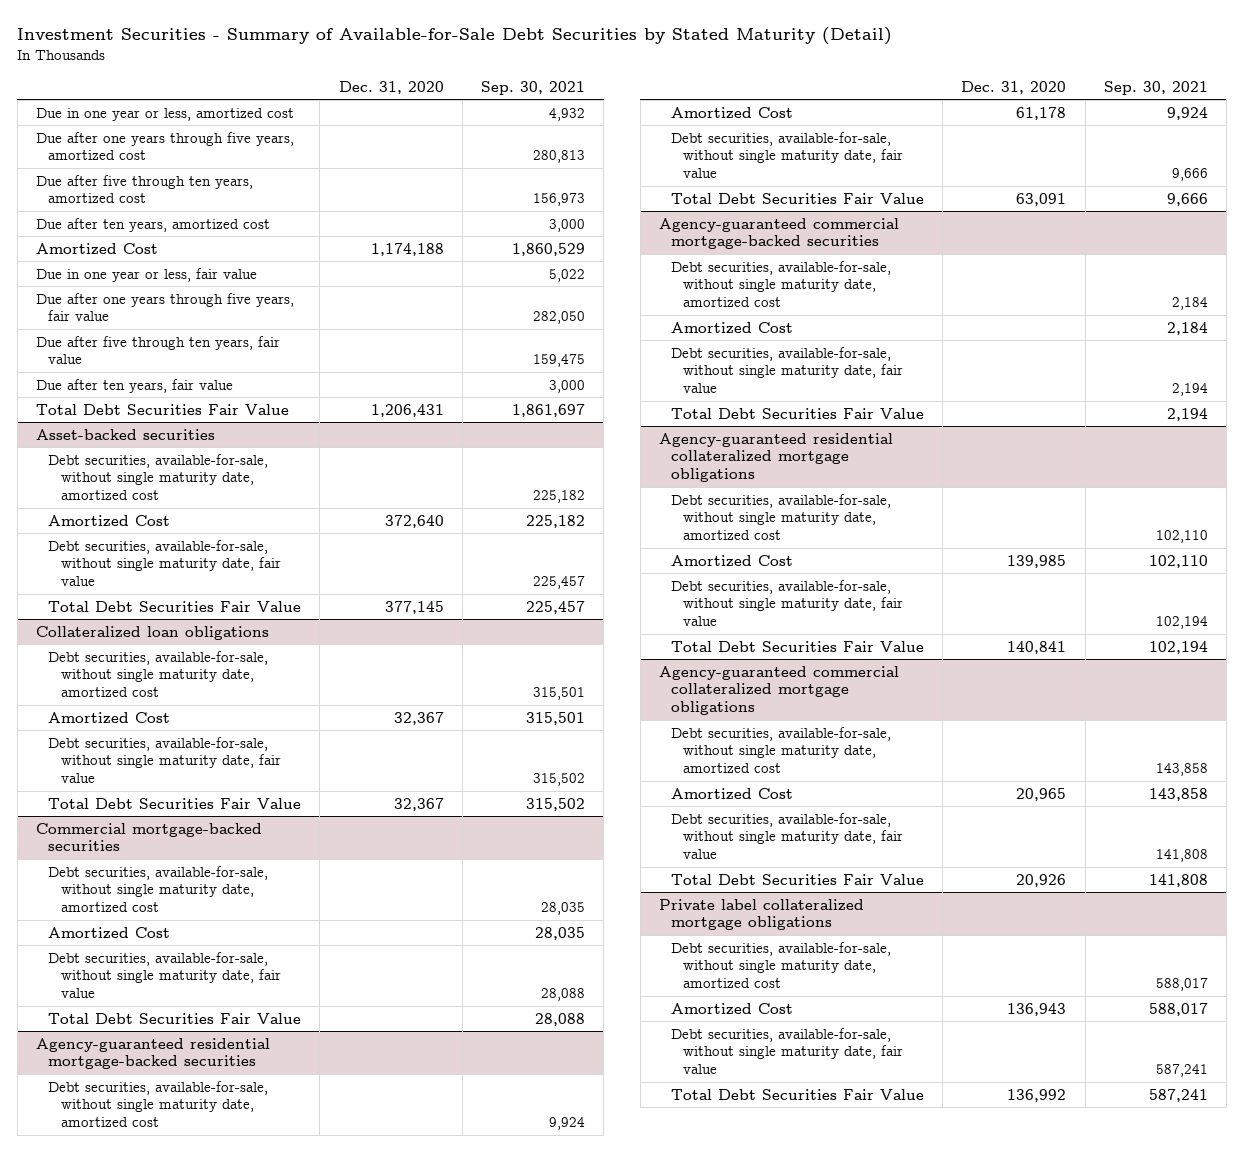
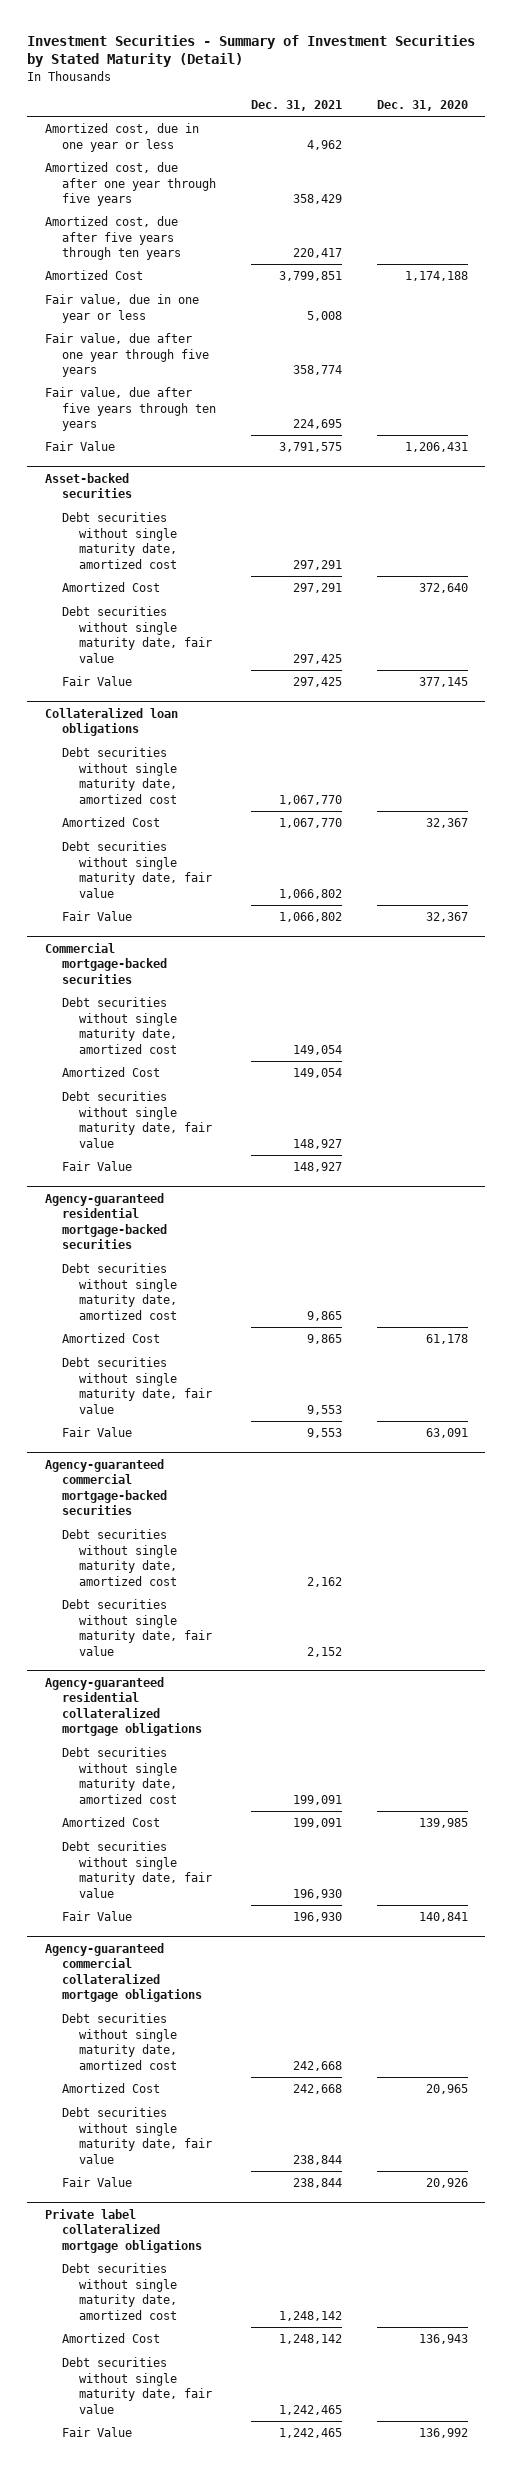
[17,26,893,45] Investment Securities - Summary of Available-for-Sale Debt Securities by Stated Maturity (Detail) -> [27,34,476,68] Investment Securities - Summary of Investment Securities by Stated Maturity (Detail)
[481,80,586,95] Sep. 30, 2021 -> none
none -> [250,99,342,111] Dec. 31, 2021
[35,217,270,232] Due after ten years, amortized cost -> none
[35,107,294,121] Due in one year or less, amortized cost -> [44,123,199,152] Amortized cost, due in one year or less
[35,131,294,161] Due after one years through five years, amortized cost -> [44,162,216,207] Amortized cost, due after one year through five years
[35,174,253,204] Due after five through ten years, amortized cost -> [44,216,181,261] Amortized cost, due after five years through ten years
[35,378,233,393] Due after ten years, fair value -> none
[35,267,257,282] Due in one year or less, fair value -> [44,294,199,323] Fair value, due in one year or less
[35,292,294,322] Due after one years through five years, fair value -> [44,333,209,378] Fair value, due after one year through five years
[35,335,280,365] Due after five through ten years, fair value -> [44,387,216,432] Fair value, due after five years through ten years
[35,403,289,415] Total Debt Securities Fair Value -> [44,441,115,452] Fair Value
[48,453,269,501] Debt securities, available-for-sale, without single maturity date, amortized cost -> [61,512,177,569] Debt securities without single maturity date, amortized cost
[48,539,281,587] Debt securities, available-for-sale, without single maturity date, fair value -> [61,606,212,663] Debt securities without single maturity date, fair value
[48,600,302,612] Total Debt Securities Fair Value -> [61,676,132,687] Fair Value
[48,650,269,698] Debt securities, available-for-sale, without single maturity date, amortized cost -> [61,747,177,804] Debt securities without single maturity date, amortized cost
[48,736,281,784] Debt securities, available-for-sale, without single maturity date, fair value -> [61,841,212,898] Debt securities without single maturity date, fair value
[48,797,302,809] Total Debt Securities Fair Value -> [61,911,132,922] Fair Value
[48,865,269,913] Debt securities, available-for-sale, without single maturity date, amortized cost -> [61,997,177,1054] Debt securities without single maturity date, amortized cost
[48,951,281,999] Debt securities, available-for-sale, without single maturity date, fair value -> [61,1091,212,1148] Debt securities without single maturity date, fair value
[48,1012,302,1024] Total Debt Securities Fair Value -> [61,1161,132,1172] Fair Value
[48,1080,269,1128] Debt securities, available-for-sale, without single maturity date, amortized cost -> [61,1263,177,1320] Debt securities without single maturity date, amortized cost
[671,131,904,179] Debt securities, available-for-sale, without single maturity date, fair value -> [61,1357,212,1414] Debt securities without single maturity date, fair value
[671,192,925,204] Total Debt Securities Fair Value -> [61,1427,132,1438] Fair Value
[671,321,794,334] Amortized Cost -> none
[671,407,925,419] Total Debt Securities Fair Value -> none
[671,260,892,308] Debt securities, available-for-sale, without single maturity date, amortized cost -> [61,1529,177,1586] Debt securities without single maturity date, amortized cost
[671,346,904,394] Debt securities, available-for-sale, without single maturity date, fair value -> [61,1599,212,1656] Debt securities without single maturity date, fair value
[671,493,892,541] Debt securities, available-for-sale, without single maturity date, amortized cost -> [61,1747,177,1804] Debt securities without single maturity date, amortized cost
[671,579,904,627] Debt securities, available-for-sale, without single maturity date, fair value -> [61,1841,212,1898] Debt securities without single maturity date, fair value
[671,640,925,652] Total Debt Securities Fair Value -> [61,1911,132,1922] Fair Value
[671,726,892,774] Debt securities, available-for-sale, without single maturity date, amortized cost -> [61,2013,177,2070] Debt securities without single maturity date, amortized cost
[671,812,904,860] Debt securities, available-for-sale, without single maturity date, fair value -> [61,2107,212,2164] Debt securities without single maturity date, fair value
[671,873,925,885] Total Debt Securities Fair Value -> [61,2177,132,2188] Fair Value
[671,941,892,989] Debt securities, available-for-sale, without single maturity date, amortized cost -> [61,2263,177,2320] Debt securities without single maturity date, amortized cost
[671,1027,904,1075] Debt securities, available-for-sale, without single maturity date, fair value -> [61,2357,212,2414] Debt securities without single maturity date, fair value
[671,1088,925,1100] Total Debt Securities Fair Value -> [61,2427,132,2438] Fair Value

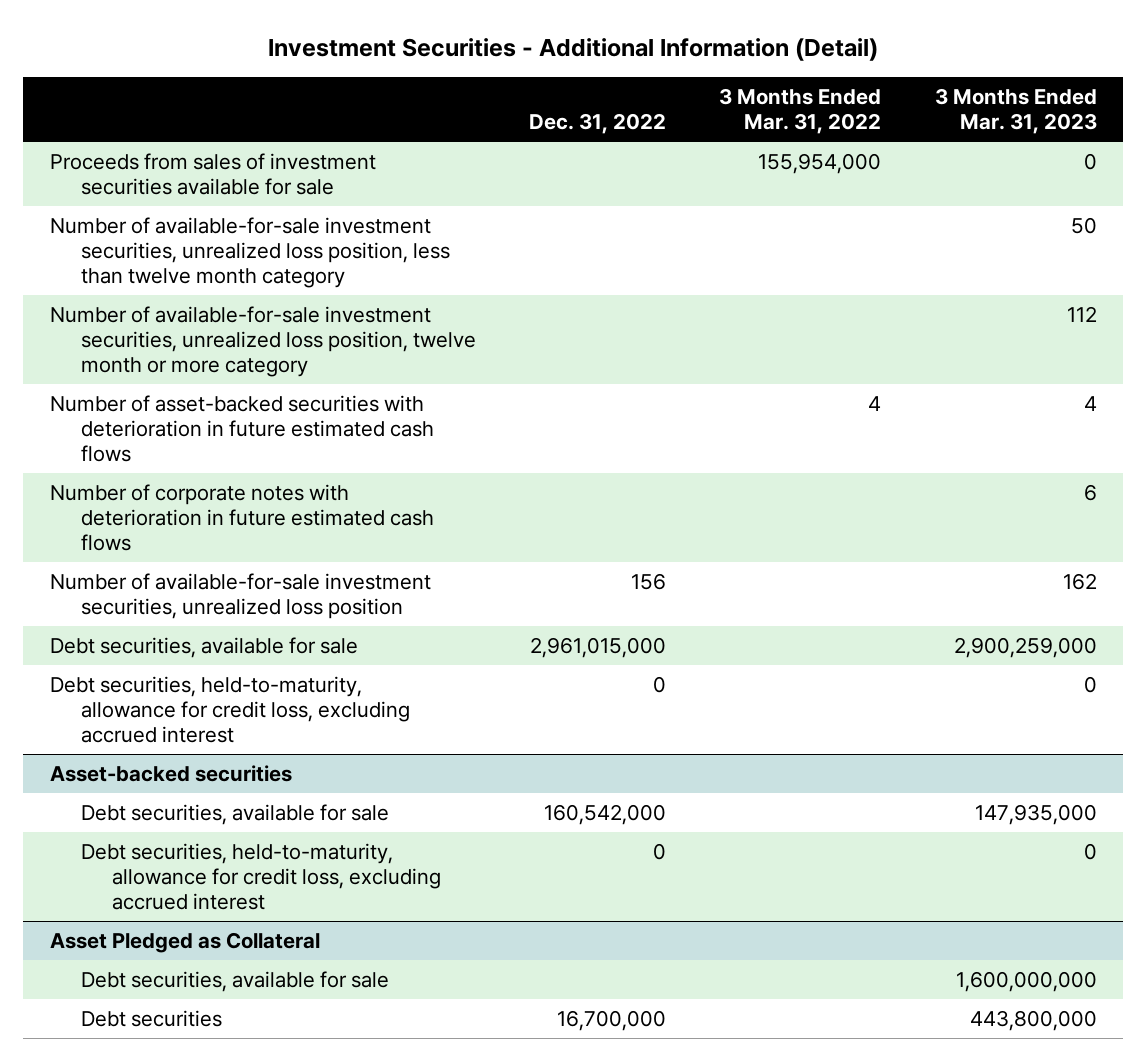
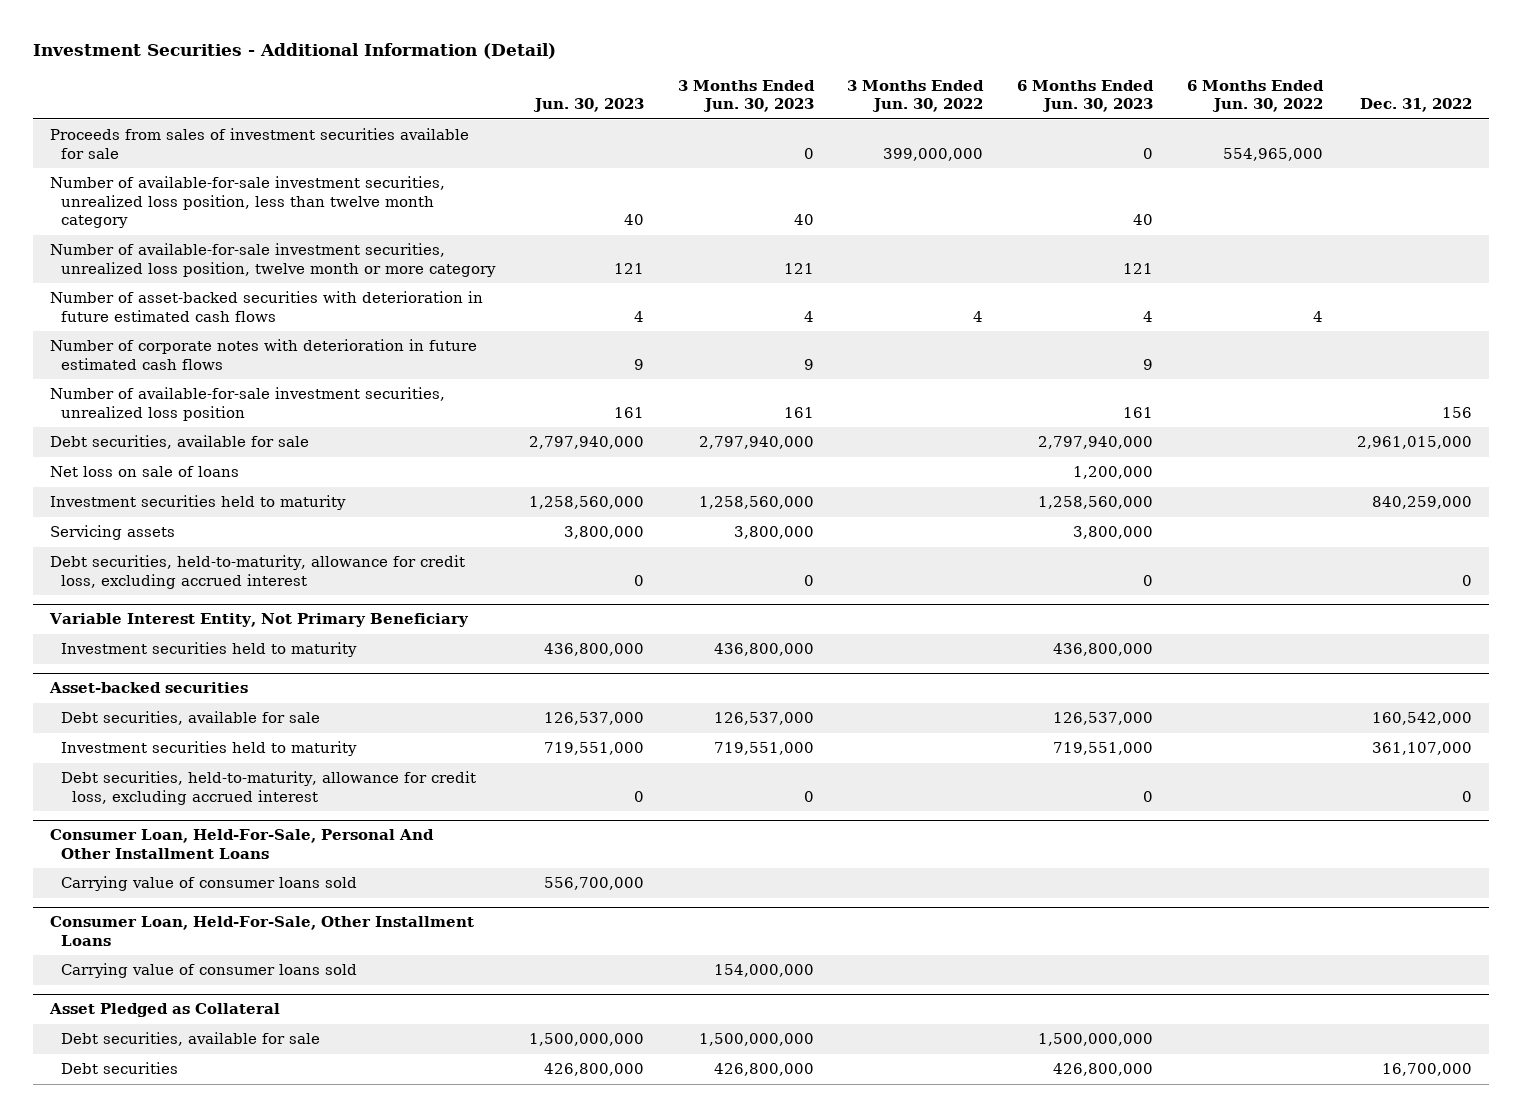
[719,87,882,135] 3 Months Ended Mar. 31, 2022 -> none
[934,87,1097,135] 3 Months Ended Mar. 31, 2023 -> none
none -> [532,98,644,113] Jun. 30, 2023
none -> [677,79,815,113] 3 Months Ended Jun. 30, 2023
none -> [847,79,985,113] 3 Months Ended Jun. 30, 2022
none -> [1017,79,1155,113] 6 Months Ended Jun. 30, 2023
none -> [1187,79,1325,113] 6 Months Ended Jun. 30, 2022
none -> [50,466,240,478] Net loss on sale of loans
none -> [50,495,347,511] Investment securities held to maturity
none -> [50,525,176,541] Servicing assets
none -> [49,613,470,628] Variable Interest Entity, Not Primary Beneficiary
none -> [61,642,358,658] Investment securities held to maturity
none -> [61,741,358,757] Investment securities held to maturity
none -> [50,829,435,859] Consumer Loan, Held-For-Sale, Personal And Other Installment Loans
none -> [61,876,358,892] Carrying value of consumer loans sold
none -> [50,916,475,946] Consumer Loan, Held-For-Sale, Other Installment Loans
none -> [61,963,358,979] Carrying value of consumer loans sold

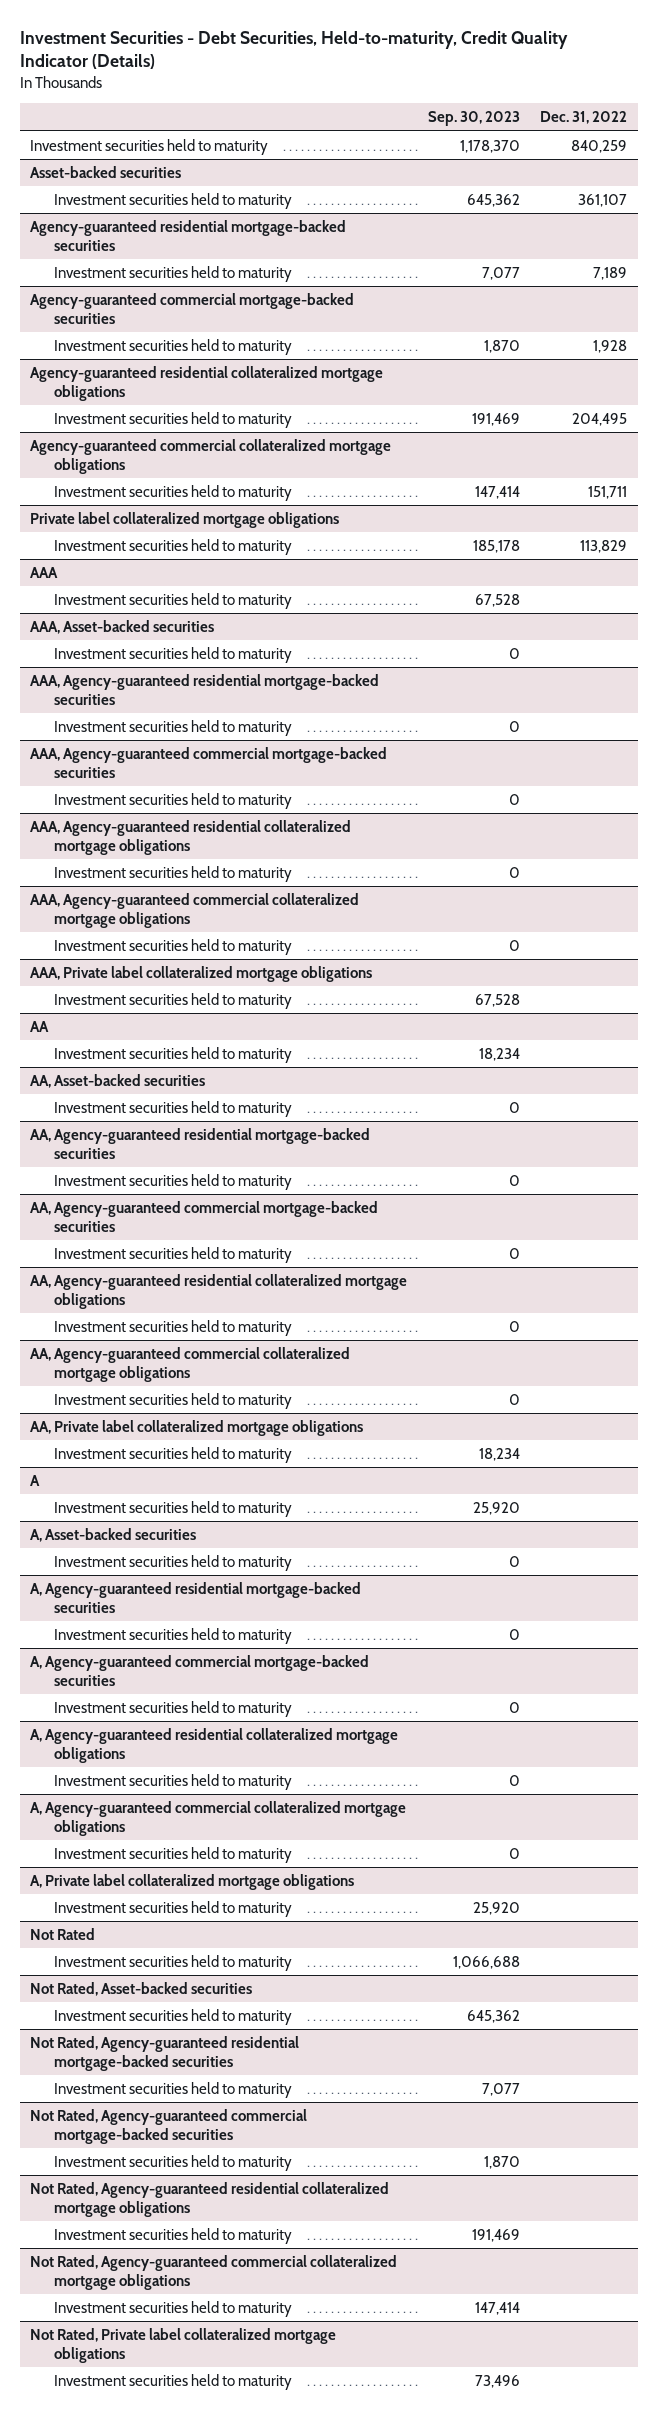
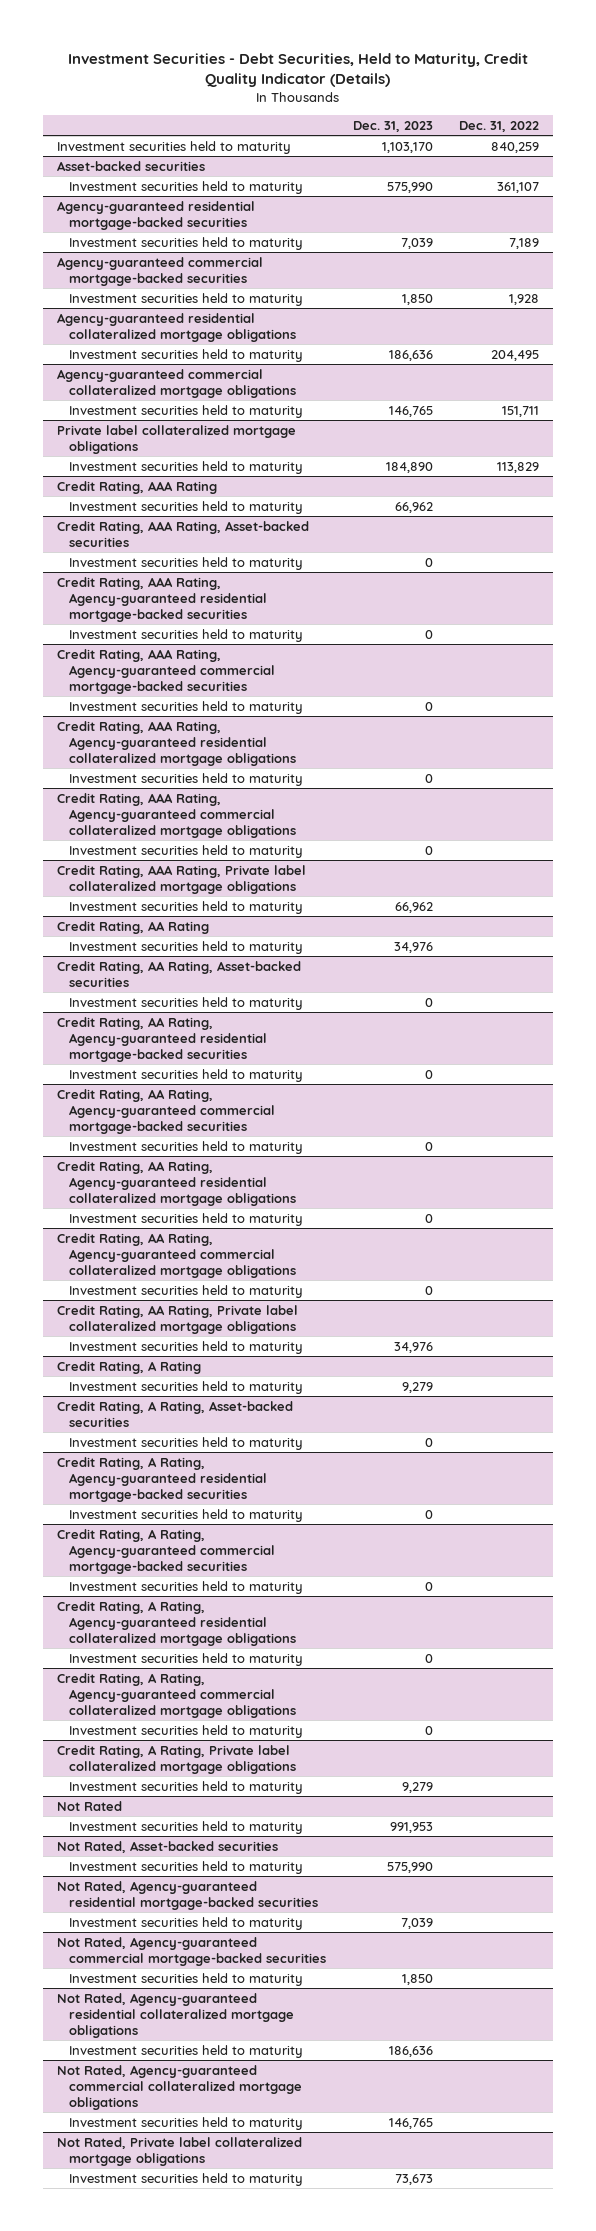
[20,30,569,70] Investment Securities - Debt Securities, Held-to-maturity, Credit Quality Indicator (Details) -> [67,52,528,88] Investment Securities - Debt Securities, Held to Maturity, Credit Quality Indicator (Details)
[427,111,520,127] Sep. 30, 2023 -> none
none -> [352,121,433,133] Dec. 31, 2023
[30,567,59,579] AAA -> [56,480,217,494] Credit Rating, AAA Rating
[30,620,215,635] AAA, Asset-backed securities -> [56,520,309,547] Credit Rating, AAA Rating, Asset-backed securities
[30,674,380,706] AAA, Agency-guaranteed residential mortgage-backed securities -> [56,576,268,622] Credit Rating, AAA Rating, Agency-guaranteed residential mortgage-backed securities
[30,747,388,779] AAA, Agency-guaranteed commercial mortgage-backed securities -> [56,648,276,694] Credit Rating, AAA Rating, Agency-guaranteed commercial mortgage-backed securities
[30,820,352,856] AAA, Agency-guaranteed residential collateralized mortgage obligations -> [56,720,297,766] Credit Rating, AAA Rating, Agency-guaranteed residential collateralized mortgage obligations
[30,893,360,929] AAA, Agency-guaranteed commercial collateralized mortgage obligations -> [56,792,297,838] Credit Rating, AAA Rating, Agency-guaranteed commercial collateralized mortgage obligations
[30,966,373,983] AAA, Private label collateralized mortgage obligations -> [56,864,306,894] Credit Rating, AAA Rating, Private label collateralized mortgage obligations
[30,1021,50,1033] AA -> [56,920,209,934] Credit Rating, AA Rating
[30,1074,206,1089] AA, Asset-backed securities -> [56,960,301,987] Credit Rating, AA Rating, Asset-backed securities
[30,1128,371,1160] AA, Agency-guaranteed residential mortgage-backed securities -> [56,1016,268,1062] Credit Rating, AA Rating, Agency-guaranteed residential mortgage-backed securities
[30,1201,379,1233] AA, Agency-guaranteed commercial mortgage-backed securities -> [56,1088,276,1134] Credit Rating, AA Rating, Agency-guaranteed commercial mortgage-backed securities
[30,1274,408,1310] AA, Agency-guaranteed residential collateralized mortgage obligations -> [56,1160,297,1206] Credit Rating, AA Rating, Agency-guaranteed residential collateralized mortgage obligations
[30,1347,351,1383] AA, Agency-guaranteed commercial collateralized mortgage obligations -> [56,1232,297,1278] Credit Rating, AA Rating, Agency-guaranteed commercial collateralized mortgage obligations
[30,1420,364,1437] AA, Private label collateralized mortgage obligations -> [56,1304,298,1334] Credit Rating, AA Rating, Private label collateralized mortgage obligations
[30,1475,41,1487] A -> [56,1360,201,1374] Credit Rating, A Rating
[30,1528,197,1543] A, Asset-backed securities -> [56,1400,293,1427] Credit Rating, A Rating, Asset-backed securities
[30,1582,362,1614] A, Agency-guaranteed residential mortgage-backed securities -> [56,1456,268,1502] Credit Rating, A Rating, Agency-guaranteed residential mortgage-backed securities
[30,1655,370,1687] A, Agency-guaranteed commercial mortgage-backed securities -> [56,1528,276,1574] Credit Rating, A Rating, Agency-guaranteed commercial mortgage-backed securities
[30,1728,399,1764] A, Agency-guaranteed residential collateralized mortgage obligations -> [56,1600,297,1646] Credit Rating, A Rating, Agency-guaranteed residential collateralized mortgage obligations
[30,1801,407,1837] A, Agency-guaranteed commercial collateralized mortgage obligations -> [56,1672,297,1718] Credit Rating, A Rating, Agency-guaranteed commercial collateralized mortgage obligations
[30,1874,355,1891] A, Private label collateralized mortgage obligations -> [56,1744,297,1774] Credit Rating, A Rating, Private label collateralized mortgage obligations

